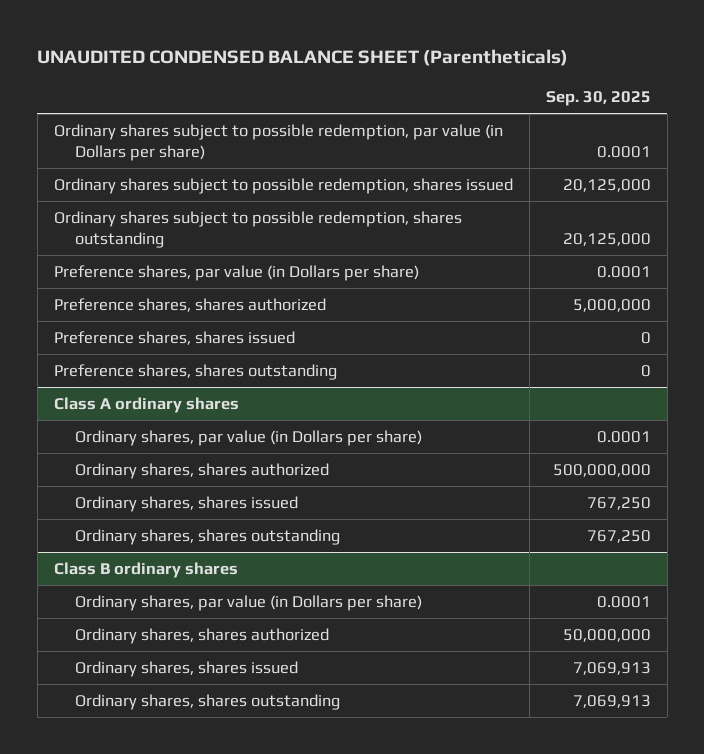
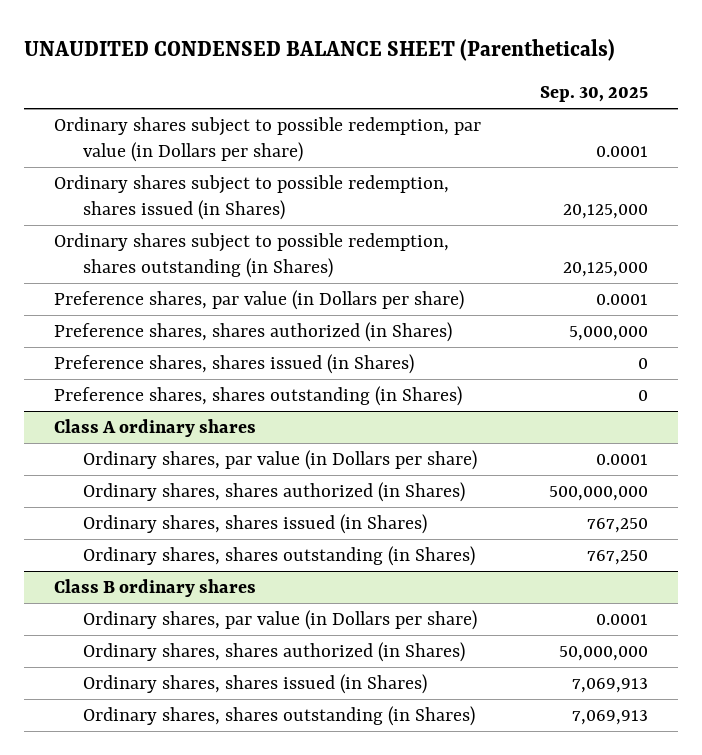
[53,178,513,195] Ordinary shares subject to possible redemption, shares issued -> [53,174,449,221] Ordinary shares subject to possible redemption, shares issued (in Shares)
[53,211,462,248] Ordinary shares subject to possible redemption, shares outstanding -> [53,232,449,279] Ordinary shares subject to possible redemption, shares outstanding (in Shares)
[53,298,326,313] Preference shares, shares authorized -> [53,321,452,342] Preference shares, shares authorized (in Shares)
[53,331,295,346] Preference shares, shares issued -> [53,353,414,374] Preference shares, shares issued (in Shares)
[53,364,337,381] Preference shares, shares outstanding -> [53,385,462,406] Preference shares, shares outstanding (in Shares)
[75,463,330,480] Ordinary shares, shares authorized -> [82,481,465,502] Ordinary shares, shares authorized (in Shares)
[75,496,299,513] Ordinary shares, shares issued -> [82,513,427,534] Ordinary shares, shares issued (in Shares)
[75,529,341,546] Ordinary shares, shares outstanding -> [82,545,475,566] Ordinary shares, shares outstanding (in Shares)
[75,628,330,645] Ordinary shares, shares authorized -> [82,641,465,662] Ordinary shares, shares authorized (in Shares)
[75,661,299,678] Ordinary shares, shares issued -> [82,673,427,694] Ordinary shares, shares issued (in Shares)
[75,694,341,711] Ordinary shares, shares outstanding -> [82,705,475,726] Ordinary shares, shares outstanding (in Shares)

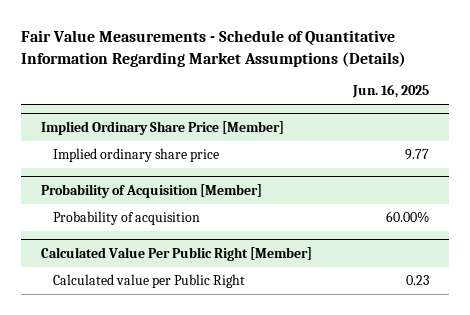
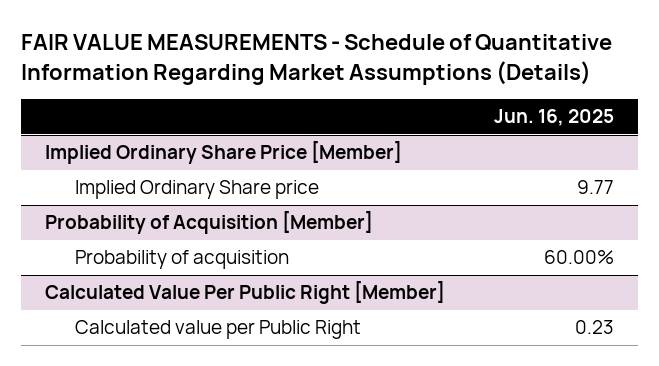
[21,30,407,67] Fair Value Measurements - Schedule of Quantitative Information Regarding Market Assumptions (Details) -> [21,34,613,85] FAIR VALUE MEASUREMENTS - Schedule of Quantitative Information Regarding Market Assumptions (Details)
[52,148,219,163] Implied ordinary share price -> [74,180,319,200] Implied Ordinary Share price

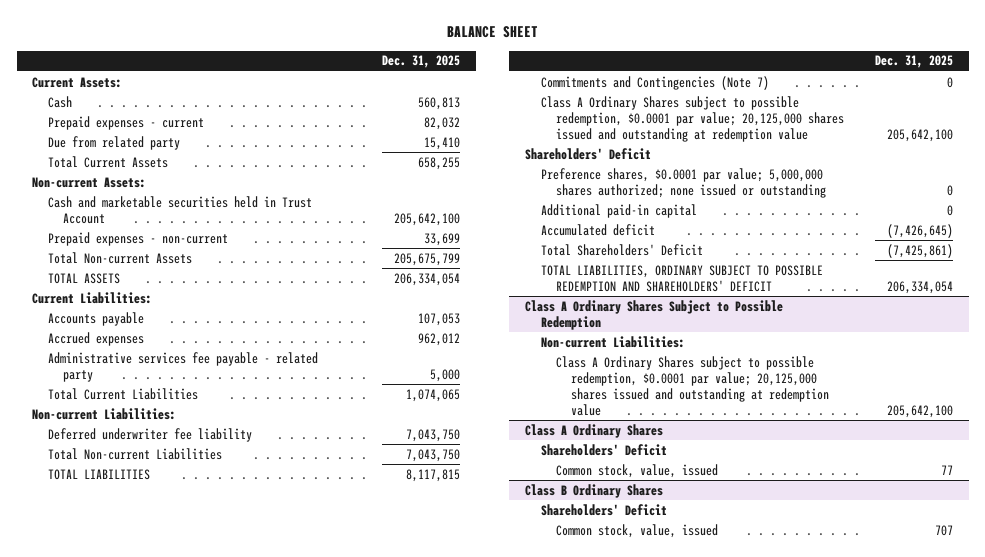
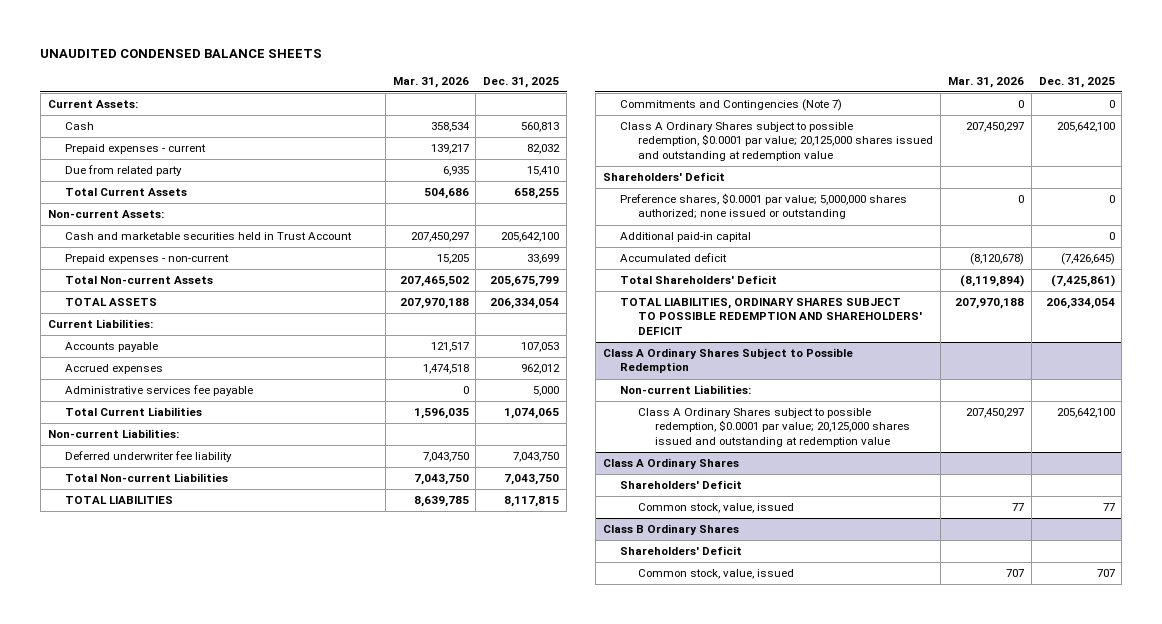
[446,26,538,39] BALANCE SHEET -> [40,49,323,59] UNAUDITED CONDENSED BALANCE SHEETS
none -> [392,76,469,88] Mar. 31, 2026
[47,351,318,382] Administrative services fee payable - related party -> [65,385,254,397] Administrative services fee payable
[540,264,823,292] TOTAL LIABILITIES, ORDINARY SUBJECT TO POSSIBLE REDEMPTION AND SHAREHOLDERS' DEFICIT -> [620,298,922,335] TOTAL LIABILITIES, ORDINARY SHARES SUBJECT TO POSSIBLE REDEMPTION AND SHAREHOLDERS' DEFICIT

